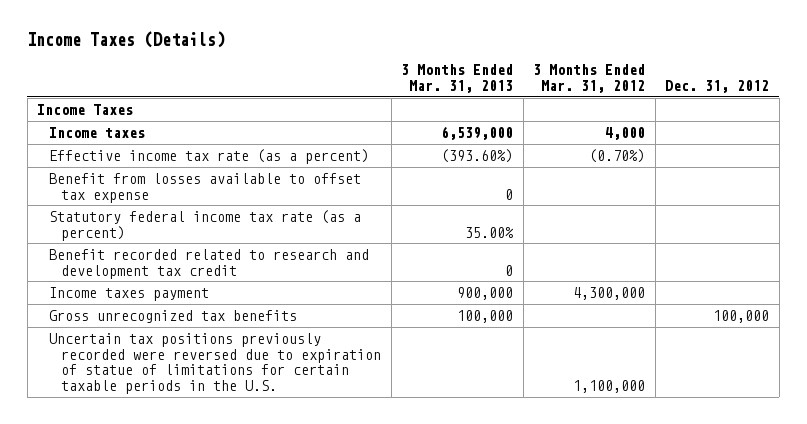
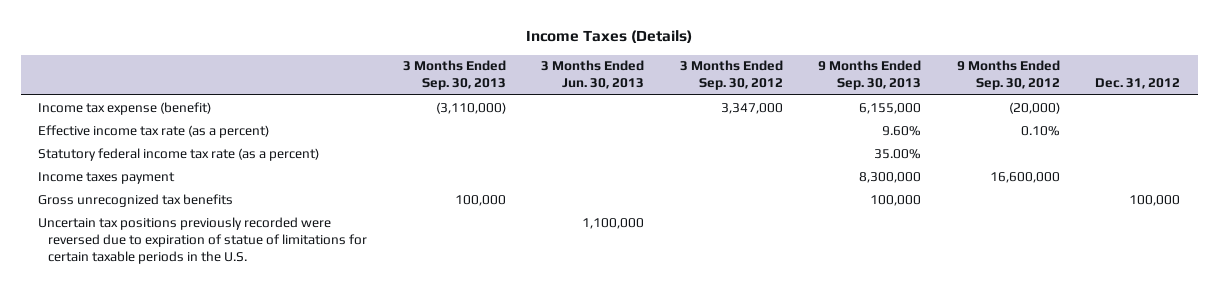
[401,64,514,94] 3 Months Ended Mar. 31, 2013 -> none
[533,64,646,94] 3 Months Ended Mar. 31, 2012 -> none
none -> [402,60,506,91] 3 Months Ended Sep. 30, 2013
none -> [541,60,645,90] 3 Months Ended Jun. 30, 2013
none -> [679,60,783,91] 3 Months Ended Sep. 30, 2012
none -> [818,60,922,91] 9 Months Ended Sep. 30, 2013
none -> [956,60,1060,91] 9 Months Ended Sep. 30, 2012
[37,103,134,115] Income Taxes -> none
[49,126,146,138] Income taxes -> [38,101,212,115] Income tax expense (benefit)
[49,172,362,203] Benefit from losses available to offset tax expense -> none
[49,248,370,279] Benefit recorded related to research and development tax credit -> none

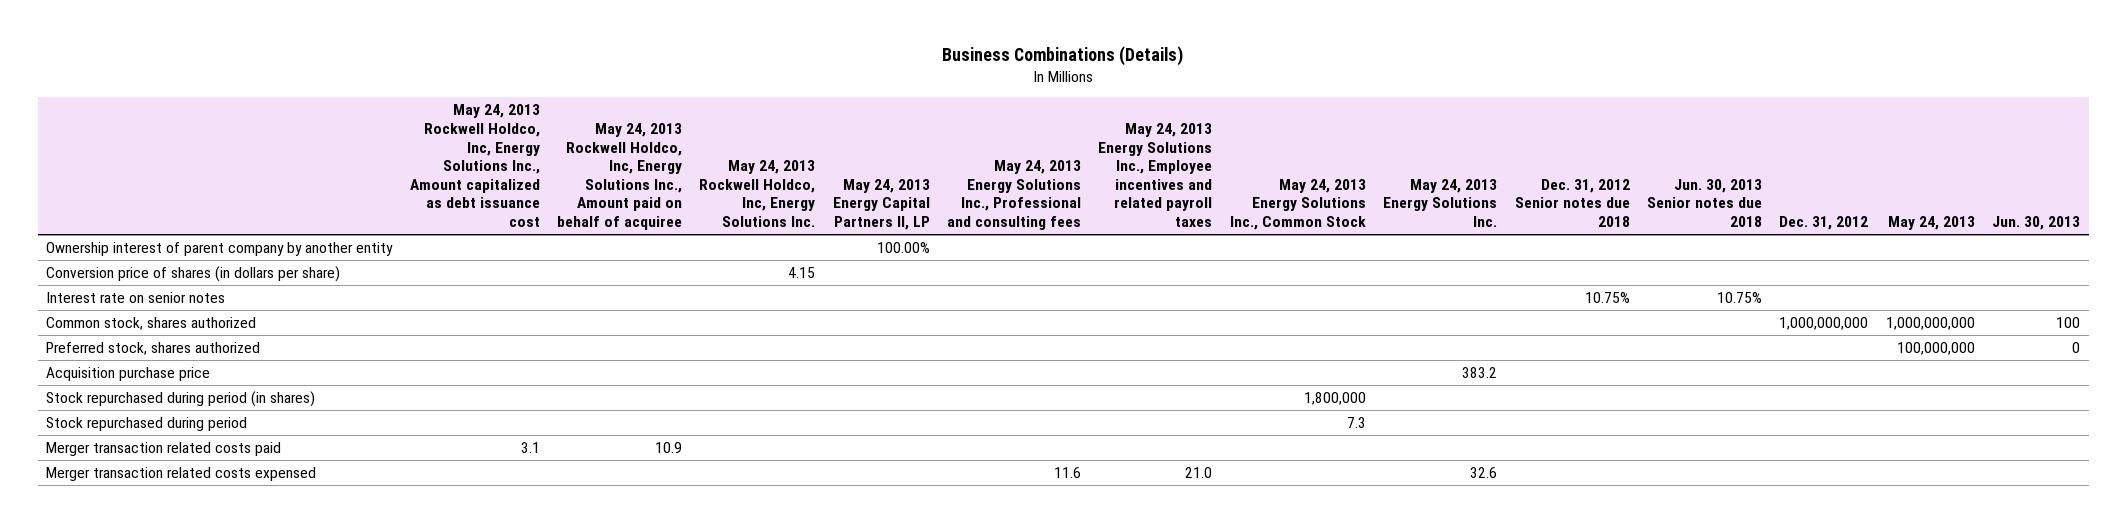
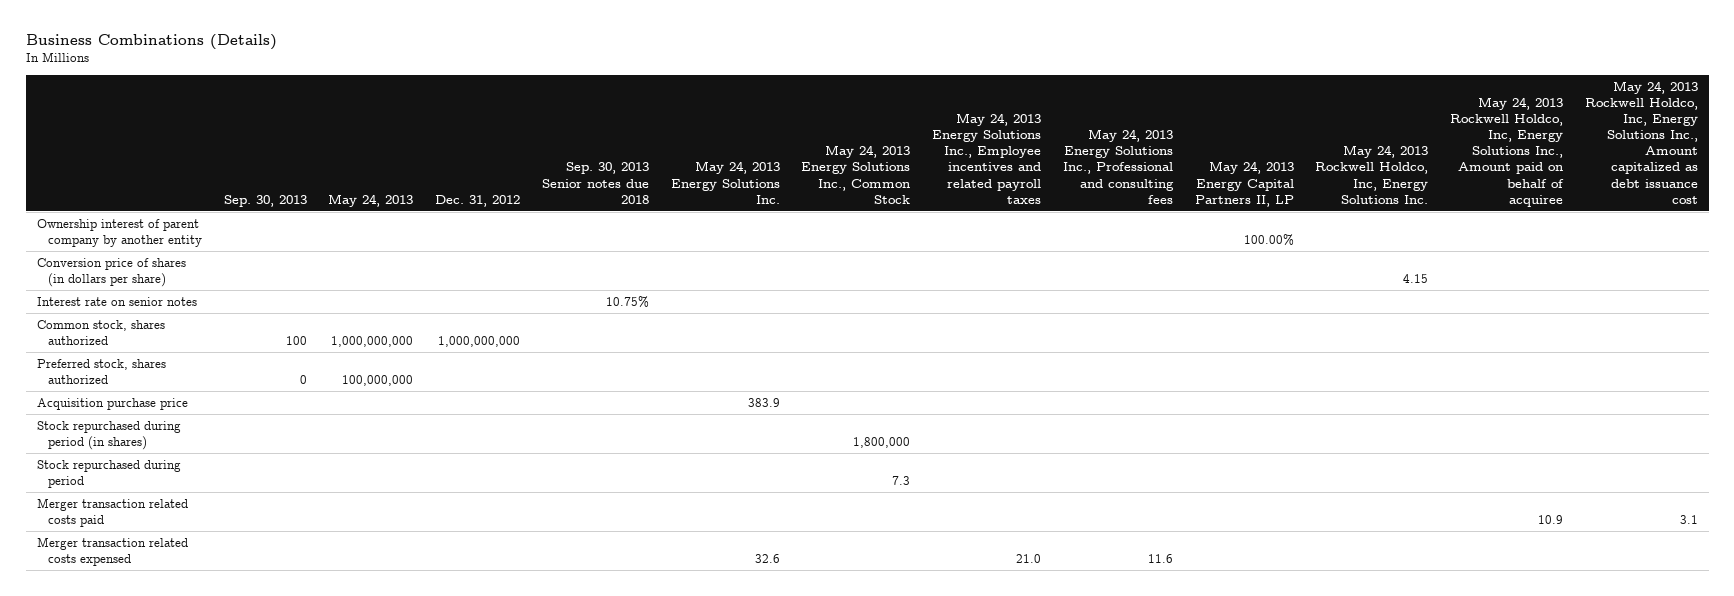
[1514,178,1630,228] Dec. 31, 2012 Senior notes due 2018 -> none
[1646,178,1762,228] Jun. 30, 2013 Senior notes due 2018 -> none
[1992,216,2081,231] Jun. 30, 2013 -> none
none -> [223,194,307,207] Sep. 30, 2013
none -> [541,162,649,204] Sep. 30, 2013 Senior notes due 2018
[1462,366,1498,378] 383.2 -> [747,397,780,407] 383.9

